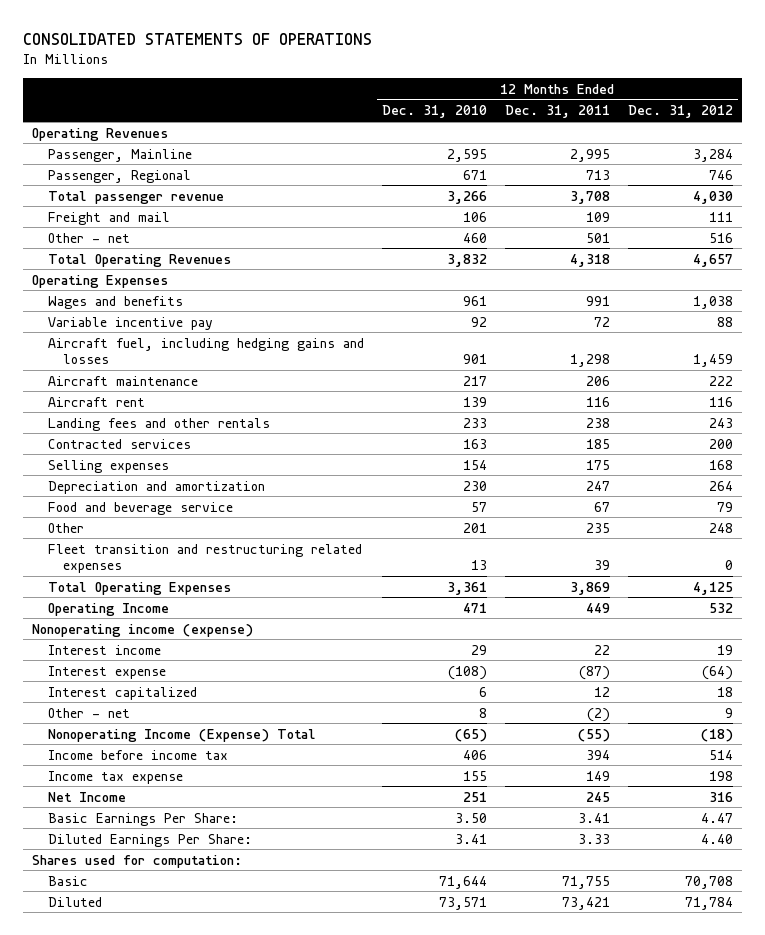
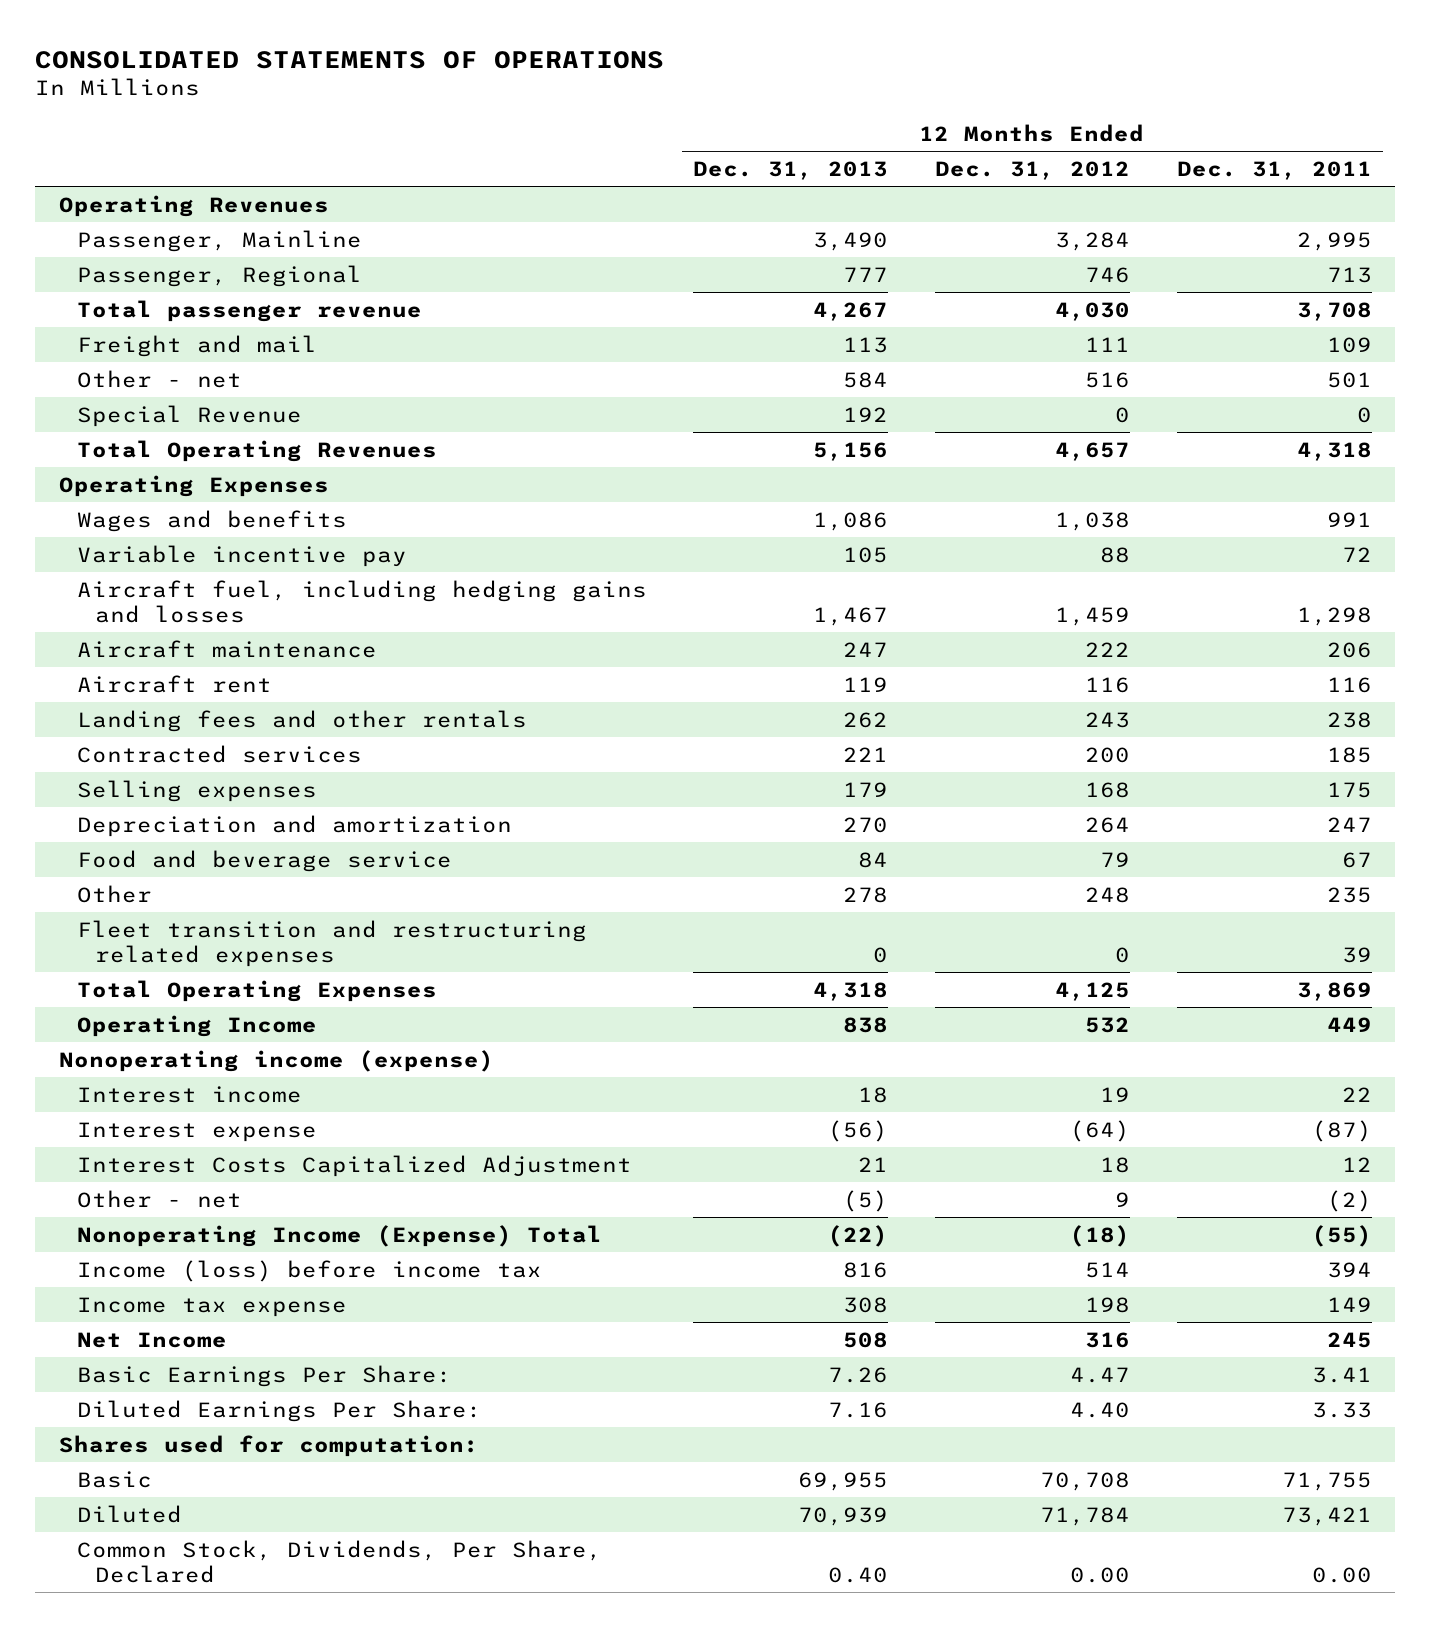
[381,105,487,119] Dec. 31, 2010 -> none
none -> [693,161,889,181] Dec. 31, 2013
none -> [76,404,302,427] Special Revenue
[47,686,197,700] Interest capitalized -> [76,1154,632,1177] Interest Costs Capitalized Adjustment
[47,749,228,760] Income before income tax -> [76,1259,542,1282] Income (loss) before income tax
none -> [76,1539,602,1583] Common Stock, Dividends, Per Share, Declared

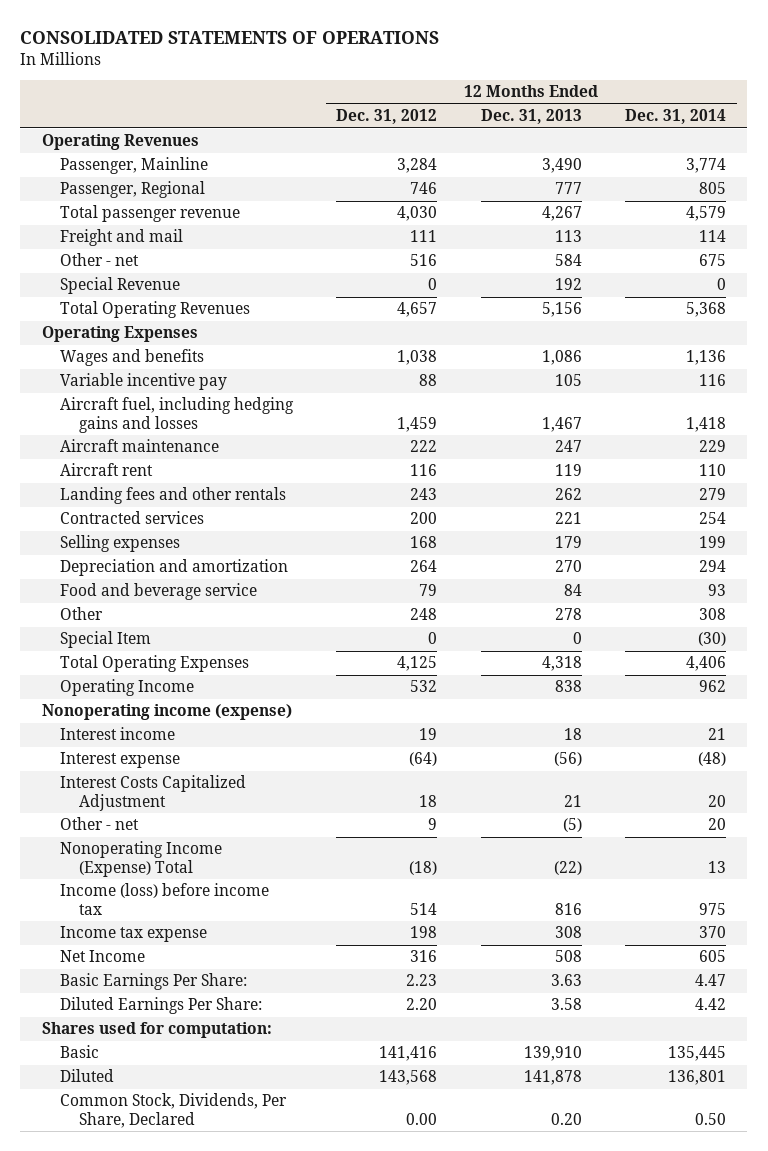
[1176,161,1372,181] Dec. 31, 2011 -> none
none -> [624,109,726,125] Dec. 31, 2014
[76,919,587,967] Fleet transition and restructuring related expenses -> none
none -> [60,631,152,649] Special Item
[828,1366,889,1383] 7.26 -> [550,974,582,987] 3.63
[1069,1366,1130,1383] 4.47 -> [406,974,438,987] 2.23
[828,1401,889,1418] 7.16 -> [550,998,582,1011] 3.58
[1069,1401,1130,1418] 4.40 -> [406,998,438,1011] 2.20
[798,1471,889,1491] 69,955 -> [523,1046,582,1062] 139,910
[1039,1471,1130,1491] 70,708 -> [379,1046,438,1062] 141,416
[798,1506,889,1526] 70,939 -> [523,1070,582,1086] 141,878
[1039,1506,1130,1526] 71,784 -> [379,1070,438,1086] 143,568
[828,1566,889,1583] 0.40 -> [550,1112,582,1125] 0.20

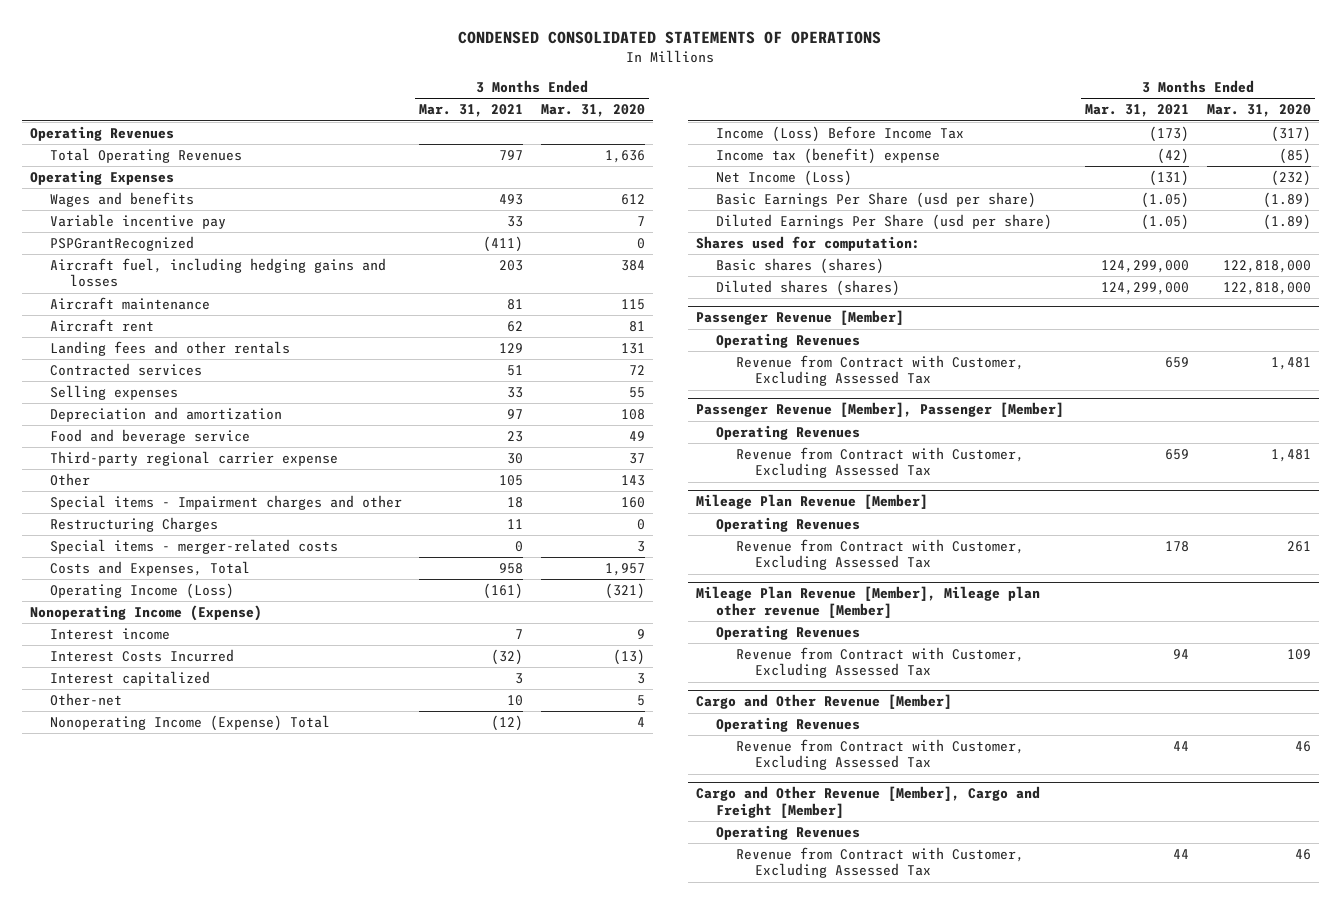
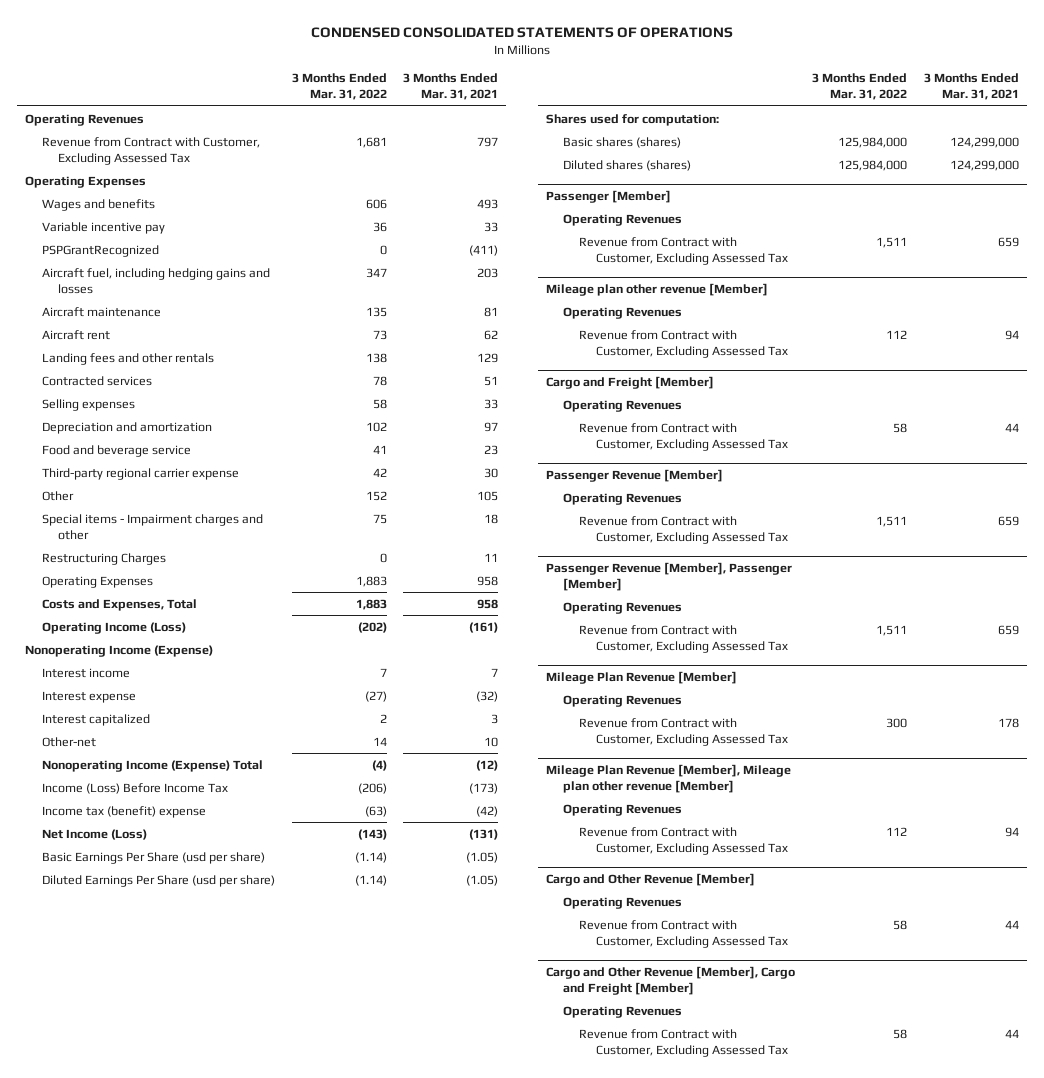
[540,104,645,118] Mar. 31, 2020 -> none
none -> [291,72,387,101] 3 Months Ended Mar. 31, 2022
[50,148,243,164] Total Operating Revenues -> [41,136,260,165] Revenue from Contract with Customer, Excluding Assessed Tax
[50,539,339,555] Special items - merger-related costs -> none
none -> [41,575,153,588] Operating Expenses
[50,649,235,663] Interest Costs Incurred -> [41,690,136,703] Interest expense
none -> [546,189,672,203] Passenger [Member]
none -> [562,213,682,226] Operating Revenues
none -> [579,236,788,265] Revenue from Contract with Customer, Excluding Assessed Tax
none -> [546,282,769,296] Mileage plan other revenue [Member]
none -> [562,306,682,319] Operating Revenues
none -> [579,329,788,358] Revenue from Contract with Customer, Excluding Assessed Tax
none -> [546,375,715,389] Cargo and Freight [Member]
none -> [562,399,682,412] Operating Revenues
none -> [579,422,788,451] Revenue from Contract with Customer, Excluding Assessed Tax

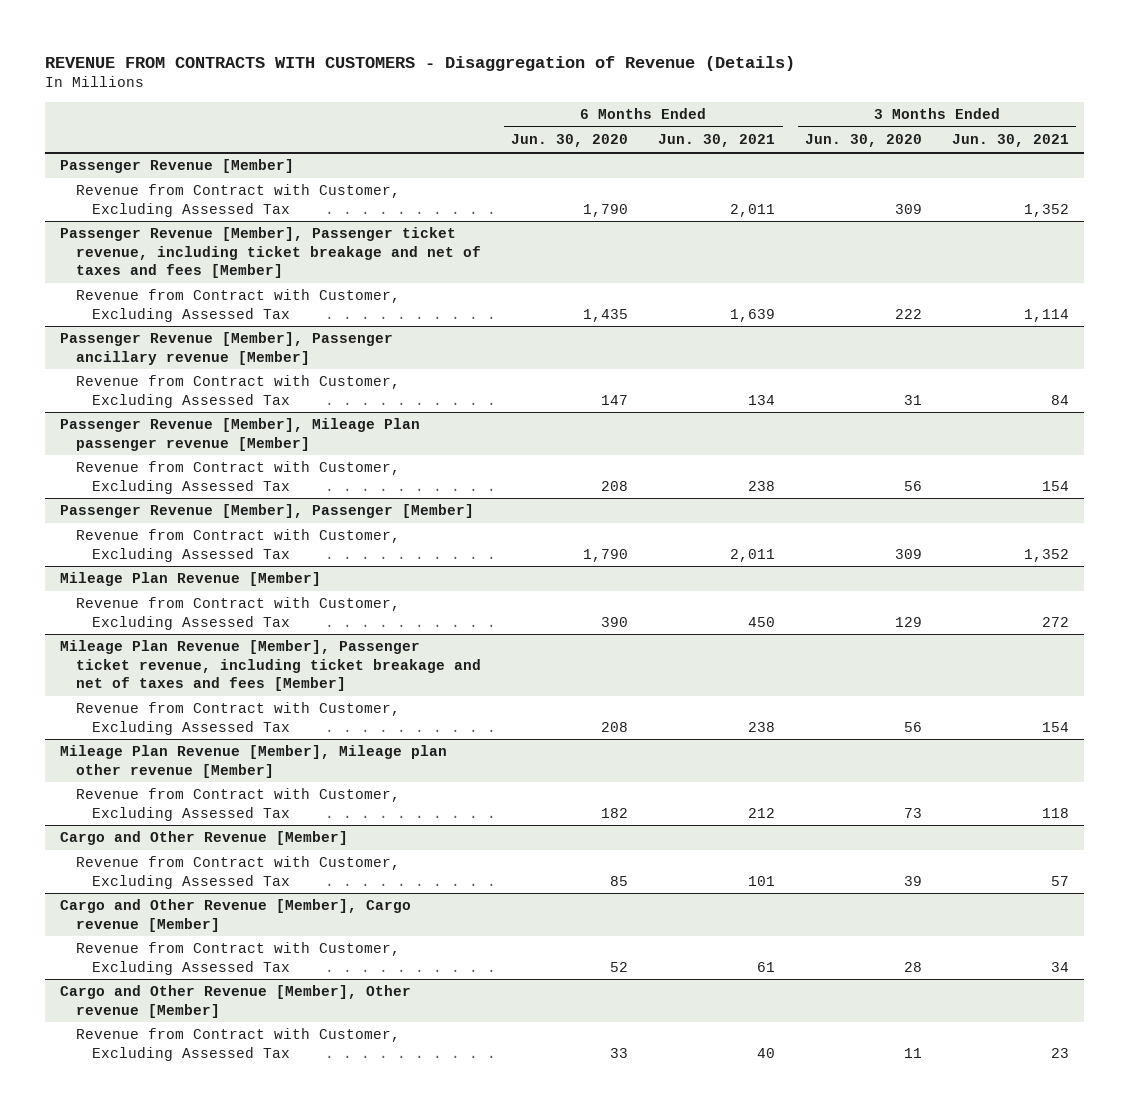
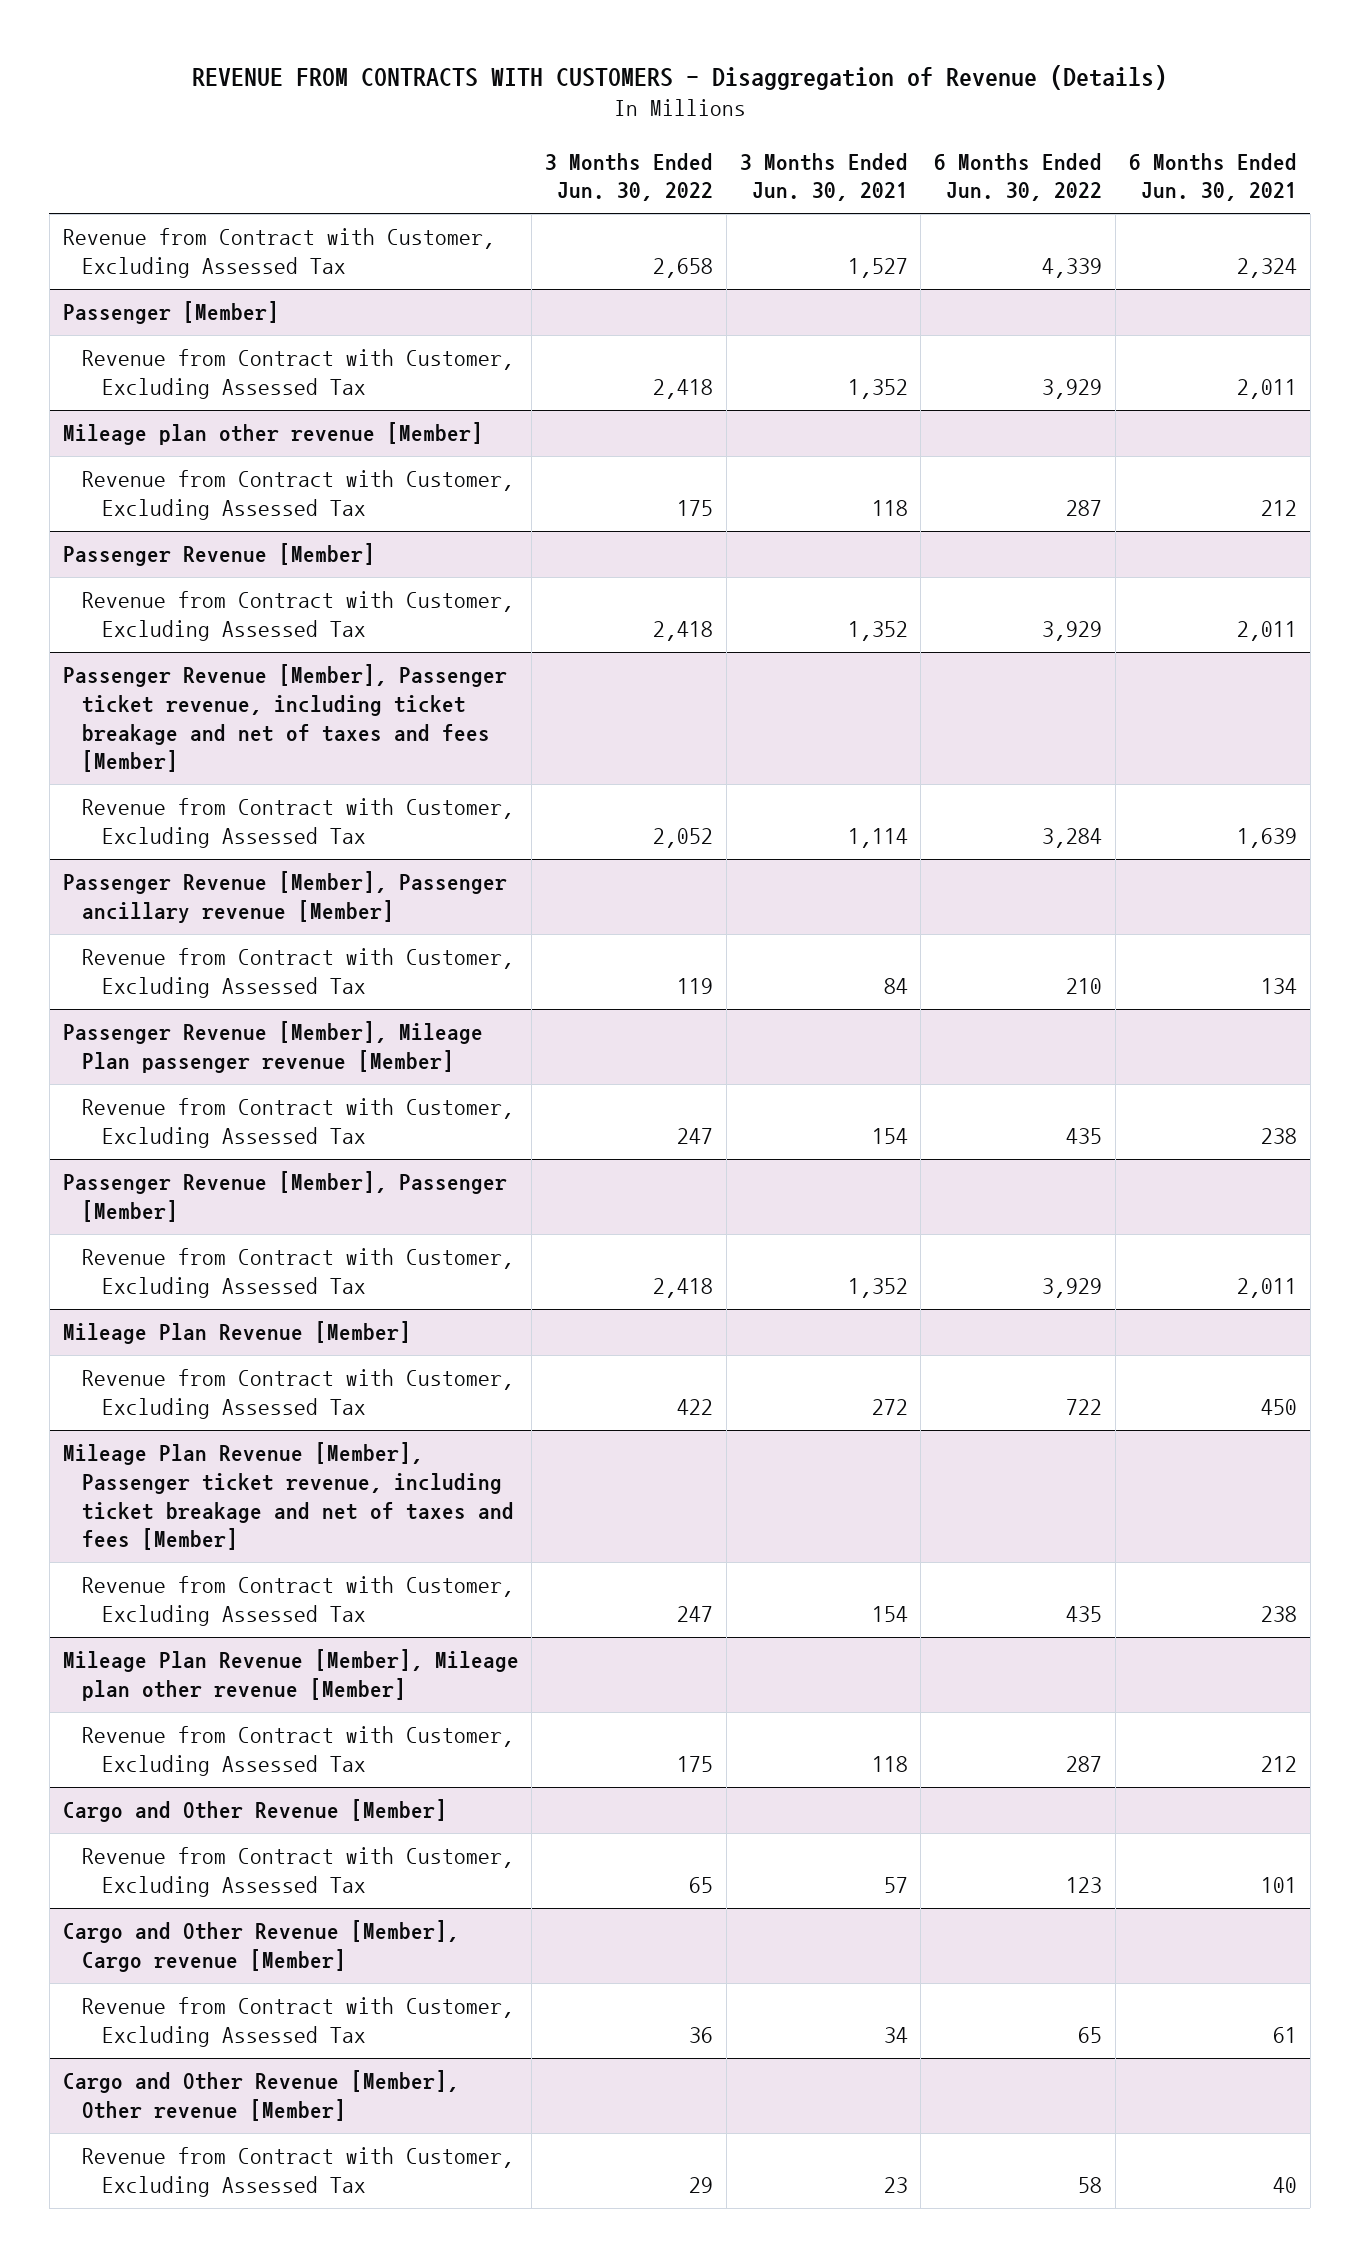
[511,134,629,148] Jun. 30, 2020 -> none
[805,134,923,148] Jun. 30, 2020 -> none
none -> [545,152,714,202] 3 Months Ended Jun. 30, 2022
none -> [934,152,1103,202] 6 Months Ended Jun. 30, 2022
none -> [62,228,495,279] Revenue from Contract with Customer, Excluding Assessed Tax
none -> [62,301,279,325] Passenger [Member]
none -> [82,349,515,400] Revenue from Contract with Customer, Excluding Assessed Tax
none -> [62,422,483,446] Mileage plan other revenue [Member]
none -> [82,470,515,521] Revenue from Contract with Customer, Excluding Assessed Tax

